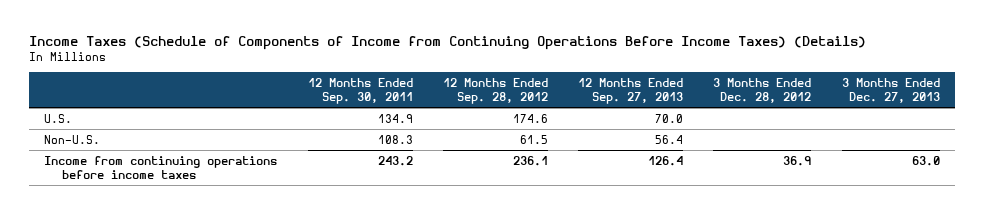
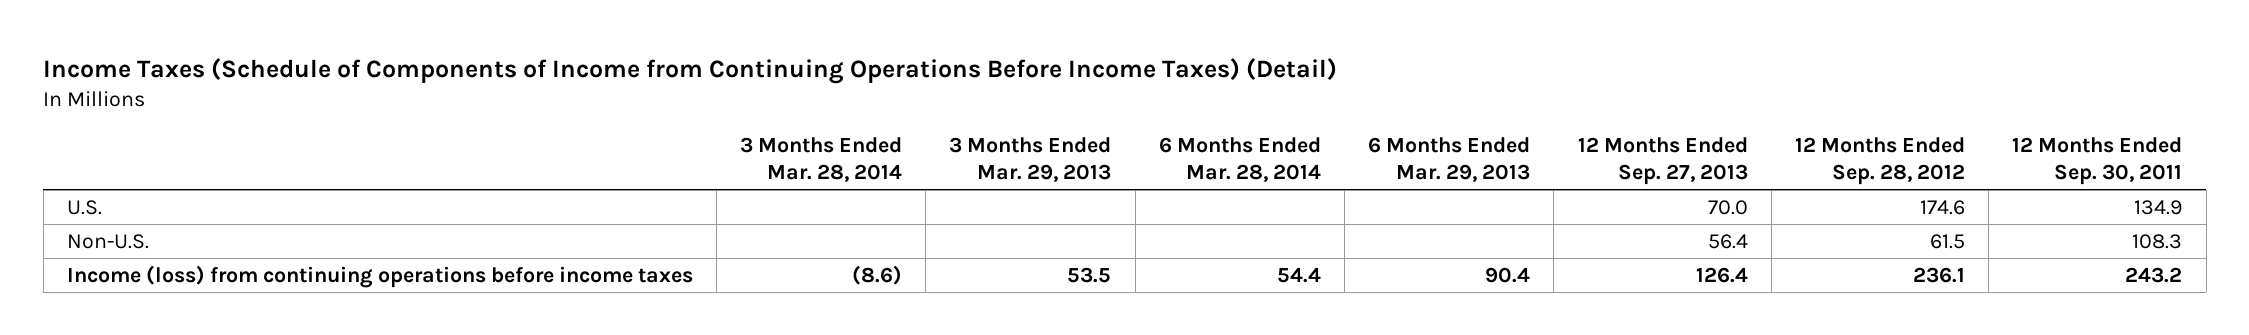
[29,36,867,51] Income Taxes (Schedule of Components of Income from Continuing Operations Before Income Taxes) (Details) -> [43,57,1338,84] Income Taxes (Schedule of Components of Income from Continuing Operations Before Income Taxes) (Detail)
[713,77,812,103] 3 Months Ended Dec. 28, 2012 -> none
[841,77,940,103] 3 Months Ended Dec. 27, 2013 -> none
none -> [740,136,903,182] 3 Months Ended Mar. 28, 2014
none -> [949,136,1112,182] 3 Months Ended Mar. 29, 2013
none -> [1158,136,1321,182] 6 Months Ended Mar. 28, 2014
none -> [1368,136,1531,182] 6 Months Ended Mar. 29, 2013
[44,155,278,179] Income from continuing operations before income taxes -> [66,265,693,289] Income (loss) from continuing operations before income taxes

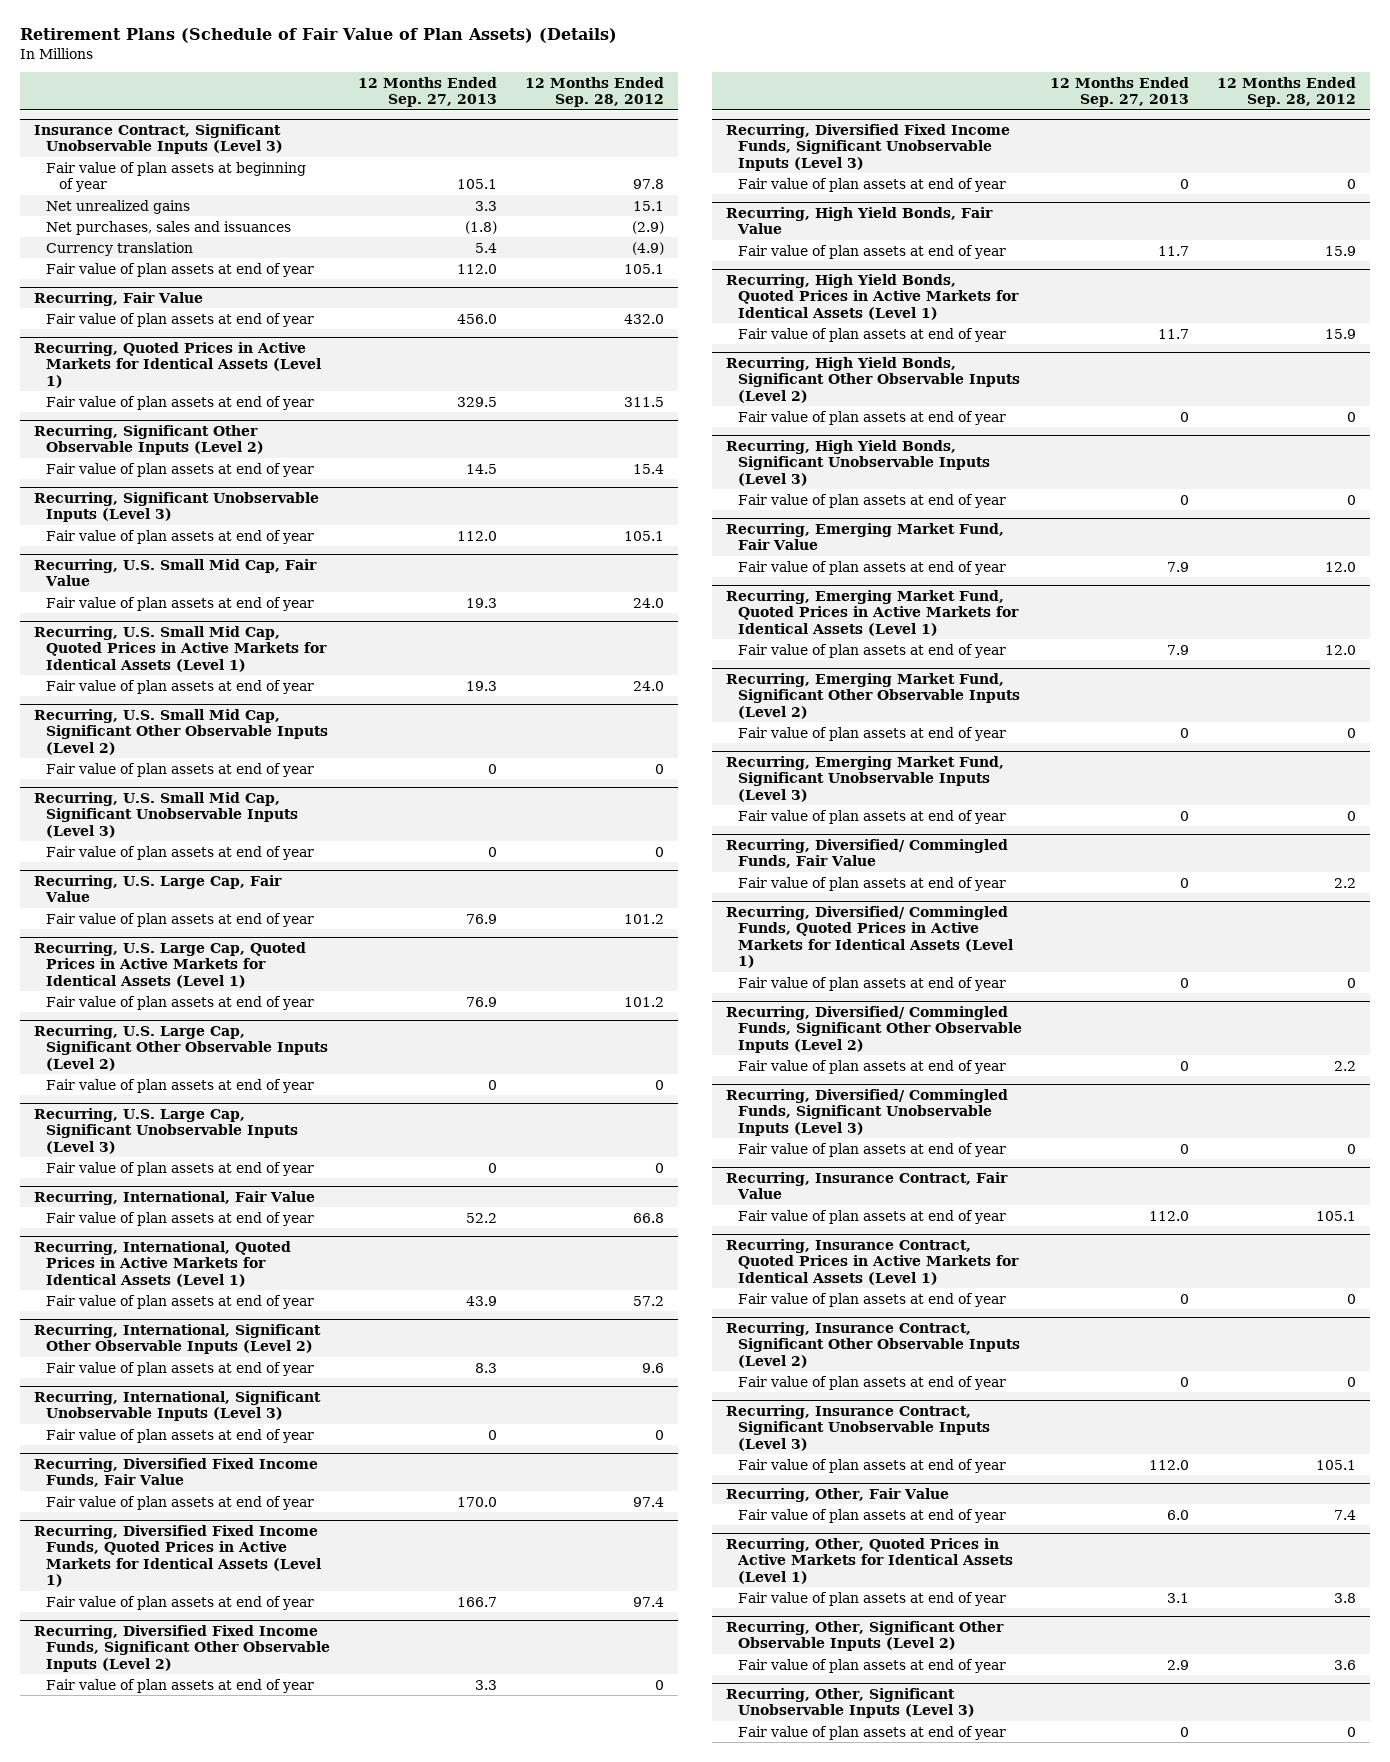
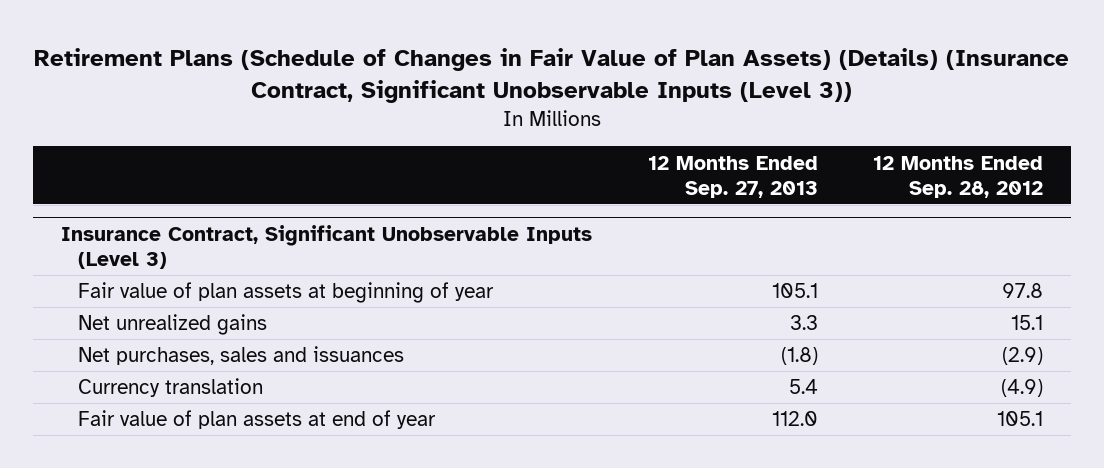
[19,28,617,44] Retirement Plans (Schedule of Fair Value of Plan Assets) (Details) -> [34,47,1070,103] Retirement Plans (Schedule of Changes in Fair Value of Plan Assets) (Details) (Insurance Contract, Significant Unobservable Inputs (Level 3))
[33,291,203,306] Recurring, Fair Value -> none
[46,312,315,327] Fair value of plan assets at end of year -> none
[33,341,322,388] Recurring, Quoted Prices in Active Markets for Identical Assets (Level 1) -> none
[46,395,315,410] Fair value of plan assets at end of year -> none
[33,424,265,456] Recurring, Significant Other Observable Inputs (Level 2) -> none
[46,462,315,477] Fair value of plan assets at end of year -> none
[33,491,319,523] Recurring, Significant Unobservable Inputs (Level 3) -> none
[46,529,315,544] Fair value of plan assets at end of year -> none
[33,558,317,587] Recurring, U.S. Small Mid Cap, Fair Value -> none
[46,596,315,611] Fair value of plan assets at end of year -> none
[33,625,328,672] Recurring, U.S. Small Mid Cap, Quoted Prices in Active Markets for Identical Assets (Level 1) -> none
[46,679,315,694] Fair value of plan assets at end of year -> none
[33,708,329,755] Recurring, U.S. Small Mid Cap, Significant Other Observable Inputs (Level 2) -> none
[46,762,315,777] Fair value of plan assets at end of year -> none
[33,791,299,838] Recurring, U.S. Small Mid Cap, Significant Unobservable Inputs (Level 3) -> none
[46,845,315,860] Fair value of plan assets at end of year -> none
[33,874,282,903] Recurring, U.S. Large Cap, Fair Value -> none
[46,912,315,927] Fair value of plan assets at end of year -> none
[33,941,306,988] Recurring, U.S. Large Cap, Quoted Prices in Active Markets for Identical Assets (Level 1) -> none
[46,995,315,1010] Fair value of plan assets at end of year -> none
[33,1024,329,1071] Recurring, U.S. Large Cap, Significant Other Observable Inputs (Level 2) -> none
[46,1078,315,1093] Fair value of plan assets at end of year -> none
[33,1107,299,1154] Recurring, U.S. Large Cap, Significant Unobservable Inputs (Level 3) -> none
[46,1161,315,1176] Fair value of plan assets at end of year -> none
[33,1190,315,1205] Recurring, International, Fair Value -> none
[46,1211,315,1226] Fair value of plan assets at end of year -> none
[33,1240,291,1287] Recurring, International, Quoted Prices in Active Markets for Identical Assets (Level 1) -> none
[46,1294,315,1309] Fair value of plan assets at end of year -> none
[33,1323,321,1355] Recurring, International, Significant Other Observable Inputs (Level 2) -> none
[46,1361,315,1376] Fair value of plan assets at end of year -> none
[33,1390,321,1422] Recurring, International, Significant Unobservable Inputs (Level 3) -> none
[46,1428,315,1443] Fair value of plan assets at end of year -> none
[33,1457,318,1488] Recurring, Diversified Fixed Income Funds, Fair Value -> none
[46,1495,315,1510] Fair value of plan assets at end of year -> none
[33,1524,322,1588] Recurring, Diversified Fixed Income Funds, Quoted Prices in Active Markets for Identical Assets (Level 1) -> none
[46,1595,315,1610] Fair value of plan assets at end of year -> none
[33,1624,331,1672] Recurring, Diversified Fixed Income Funds, Significant Other Observable Inputs (Level 2) -> none
[46,1678,315,1693] Fair value of plan assets at end of year -> none
[725,123,1010,171] Recurring, Diversified Fixed Income Funds, Significant Unobservable Inputs (Level 3) -> none
[738,177,1007,192] Fair value of plan assets at end of year -> none
[725,206,993,235] Recurring, High Yield Bonds, Fair Value -> none
[738,244,1007,259] Fair value of plan assets at end of year -> none
[725,273,1020,320] Recurring, High Yield Bonds, Quoted Prices in Active Markets for Identical Assets (Level 1) -> none
[738,327,1007,342] Fair value of plan assets at end of year -> none
[725,356,1021,403] Recurring, High Yield Bonds, Significant Other Observable Inputs (Level 2) -> none
[738,410,1007,425] Fair value of plan assets at end of year -> none
[725,439,991,486] Recurring, High Yield Bonds, Significant Unobservable Inputs (Level 3) -> none
[738,493,1007,508] Fair value of plan assets at end of year -> none
[725,522,1004,551] Recurring, Emerging Market Fund, Fair Value -> none
[738,560,1007,575] Fair value of plan assets at end of year -> none
[725,589,1020,636] Recurring, Emerging Market Fund, Quoted Prices in Active Markets for Identical Assets (Level 1) -> none
[738,643,1007,658] Fair value of plan assets at end of year -> none
[725,672,1021,719] Recurring, Emerging Market Fund, Significant Other Observable Inputs (Level 2) -> none
[738,726,1007,741] Fair value of plan assets at end of year -> none
[725,755,1004,802] Recurring, Emerging Market Fund, Significant Unobservable Inputs (Level 3) -> none
[738,809,1007,824] Fair value of plan assets at end of year -> none
[725,838,1008,869] Recurring, Diversified/ Commingled Funds, Fair Value -> none
[738,876,1007,891] Fair value of plan assets at end of year -> none
[725,905,1014,969] Recurring, Diversified/ Commingled Funds, Quoted Prices in Active Markets for Identical Assets (Level 1) -> none
[738,976,1007,991] Fair value of plan assets at end of year -> none
[725,1005,1023,1053] Recurring, Diversified/ Commingled Funds, Significant Other Observable Inputs (Level 2) -> none
[738,1059,1007,1074] Fair value of plan assets at end of year -> none
[725,1088,1008,1136] Recurring, Diversified/ Commingled Funds, Significant Unobservable Inputs (Level 3) -> none
[738,1142,1007,1157] Fair value of plan assets at end of year -> none
[725,1171,1008,1200] Recurring, Insurance Contract, Fair Value -> none
[738,1209,1007,1224] Fair value of plan assets at end of year -> none
[725,1238,1020,1285] Recurring, Insurance Contract, Quoted Prices in Active Markets for Identical Assets (Level 1) -> none
[738,1292,1007,1307] Fair value of plan assets at end of year -> none
[725,1321,1021,1368] Recurring, Insurance Contract, Significant Other Observable Inputs (Level 2) -> none
[738,1375,1007,1390] Fair value of plan assets at end of year -> none
[725,1404,991,1451] Recurring, Insurance Contract, Significant Unobservable Inputs (Level 3) -> none
[738,1458,1007,1473] Fair value of plan assets at end of year -> none
[725,1487,949,1502] Recurring, Other, Fair Value -> none
[738,1508,1007,1523] Fair value of plan assets at end of year -> none
[725,1537,1014,1584] Recurring, Other, Quoted Prices in Active Markets for Identical Assets (Level 1) -> none
[738,1591,1007,1606] Fair value of plan assets at end of year -> none
[725,1620,1004,1652] Recurring, Other, Significant Other Observable Inputs (Level 2) -> none
[738,1658,1007,1673] Fair value of plan assets at end of year -> none
[725,1687,976,1719] Recurring, Other, Significant Unobservable Inputs (Level 3) -> none
[738,1725,1007,1740] Fair value of plan assets at end of year -> none

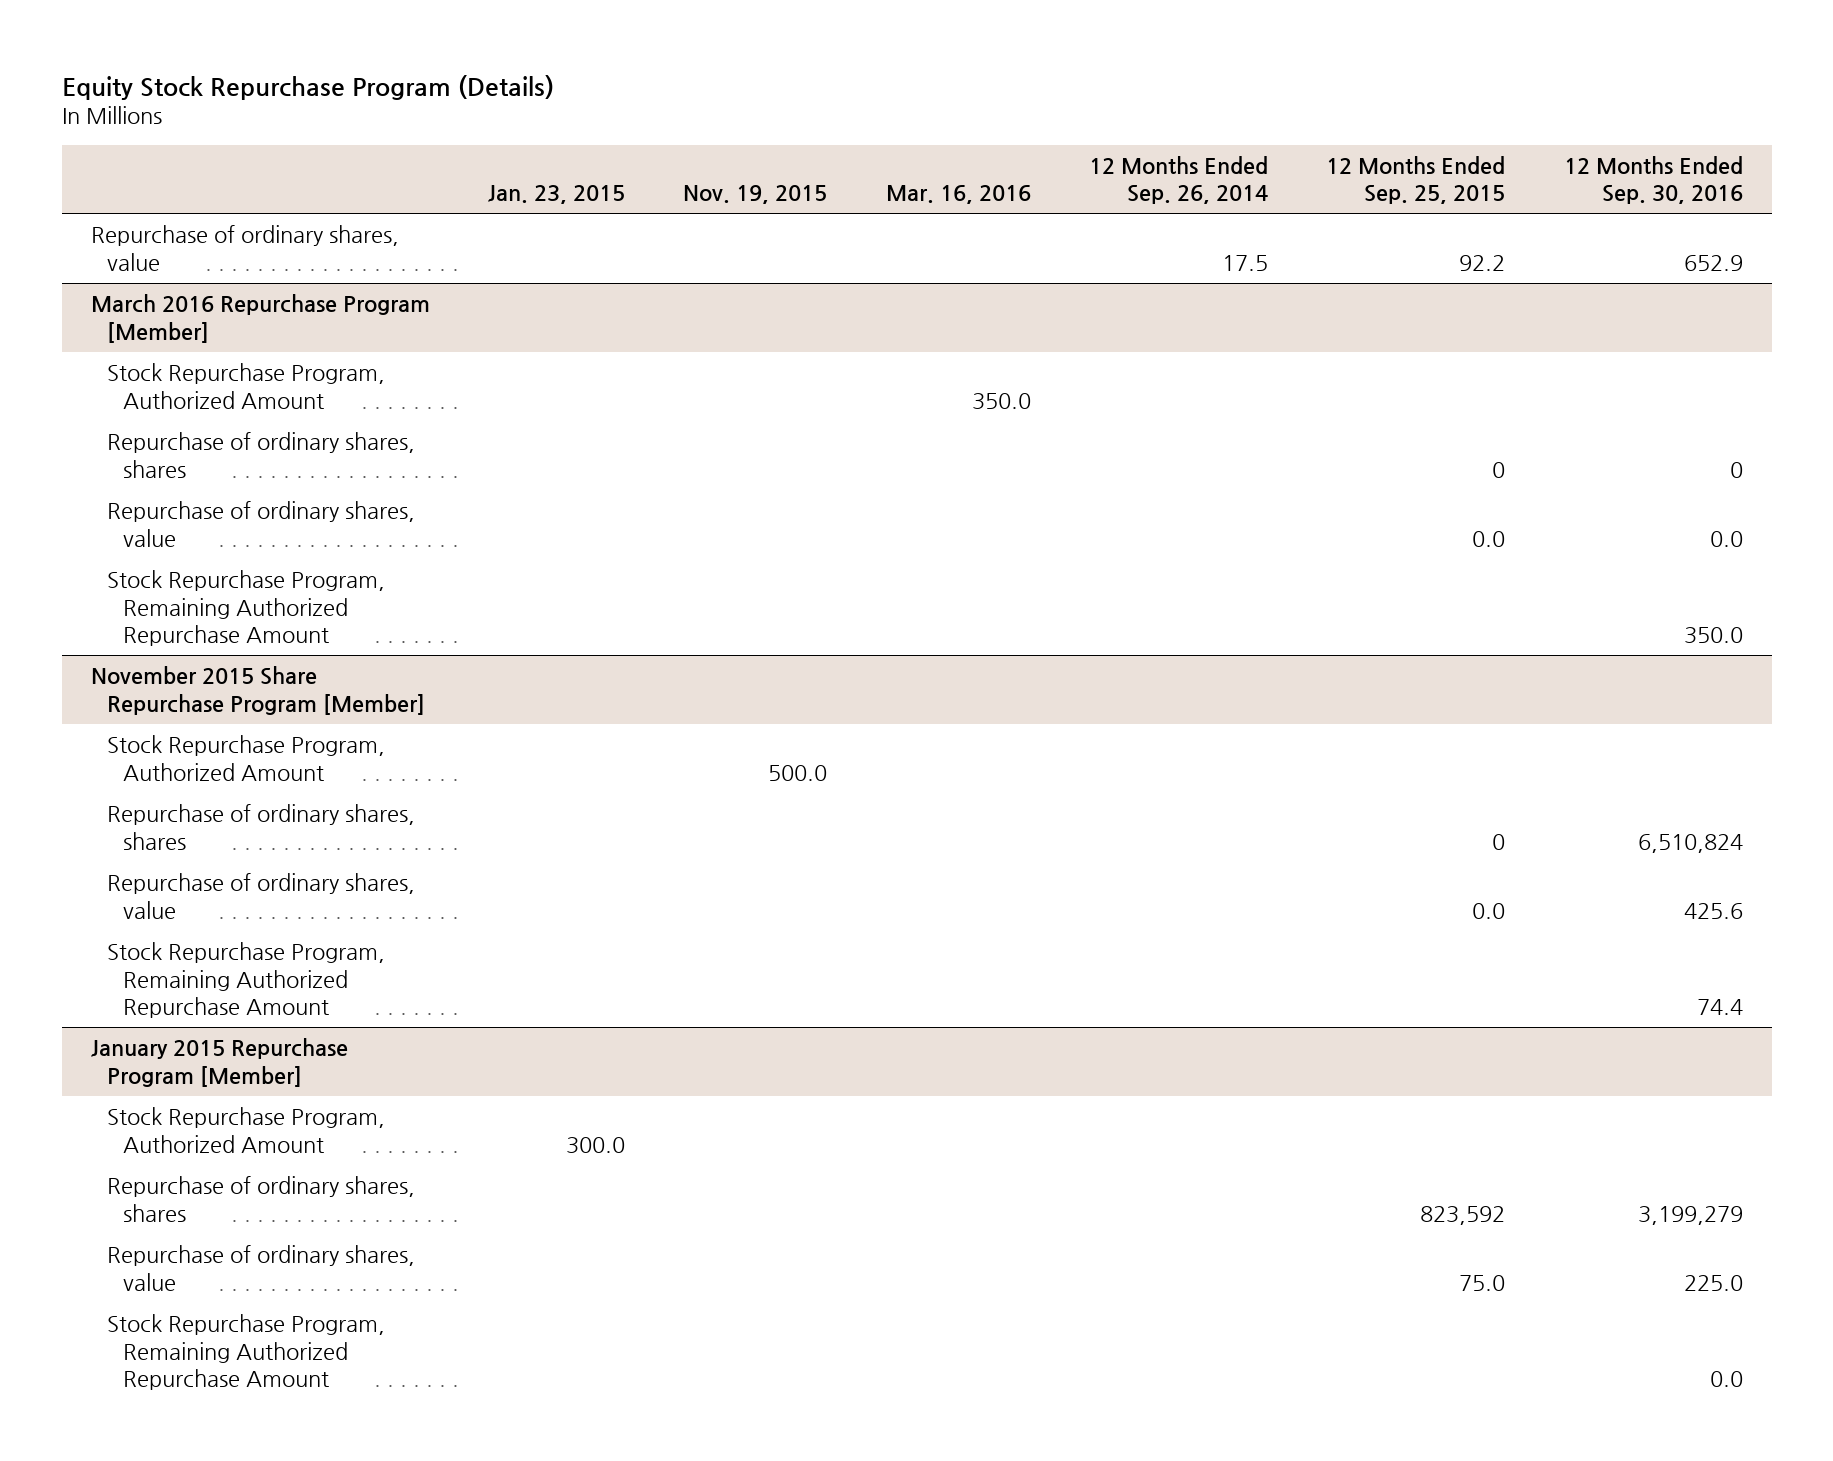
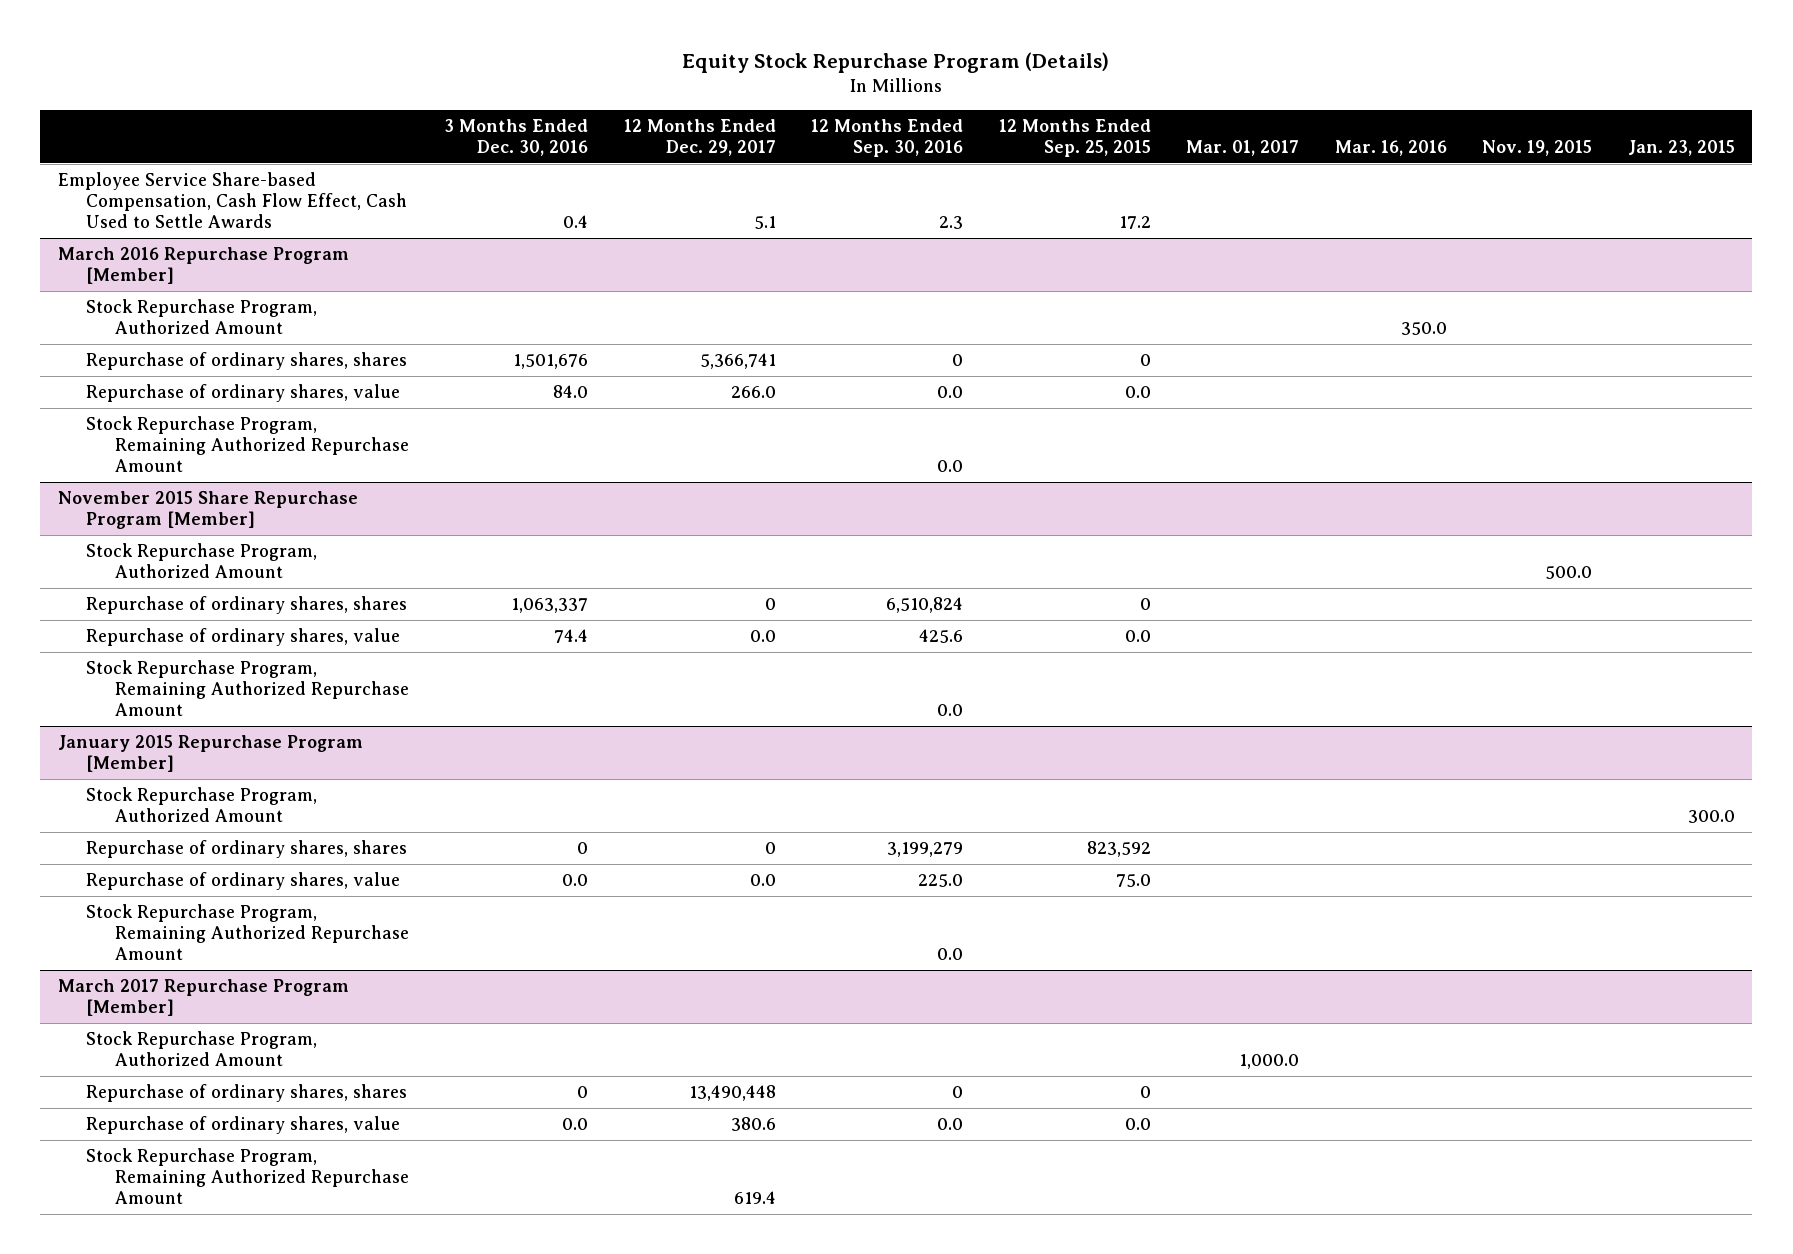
[1089,155,1269,205] 12 Months Ended Sep. 26, 2014 -> none
none -> [444,118,589,156] 3 Months Ended Dec. 30, 2016
none -> [623,118,776,156] 12 Months Ended Dec. 29, 2017
none -> [1186,139,1300,156] Mar. 01, 2017
[90,224,399,271] Repurchase of ordinary shares, value -> none
none -> [58,172,408,229] Employee Service Share-based Compensation, Cash Flow Effect, Cash Used to Settle Awards
[1683,627,1743,645] 350.0 -> [937,460,964,473] 0.0
[1696,999,1743,1016] 74.4 -> [937,704,964,717] 0.0
none -> [58,979,350,1017] March 2017 Repurchase Program [Member]
none -> [86,1031,318,1067] Stock Repurchase Program, Authorized Amount
none -> [86,1084,408,1103] Repurchase of ordinary shares, shares
none -> [86,1116,401,1135] Repurchase of ordinary shares, value
none -> [86,1148,409,1205] Stock Repurchase Program, Remaining Authorized Repurchase Amount

